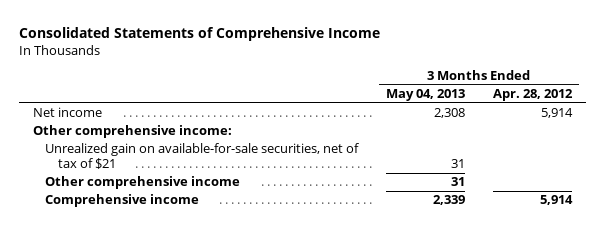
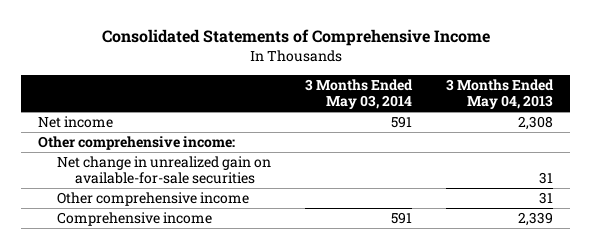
[492,89,573,102] Apr. 28, 2012 -> none
none -> [304,78,413,110] 3 Months Ended May 03, 2014
[45,143,360,170] Unrealized gain on available-for-sale securities, net of tax of $21 -> [56,155,271,185] Net change in unrealized gain on available-for-sale securities

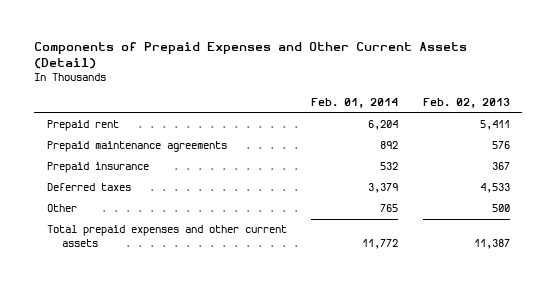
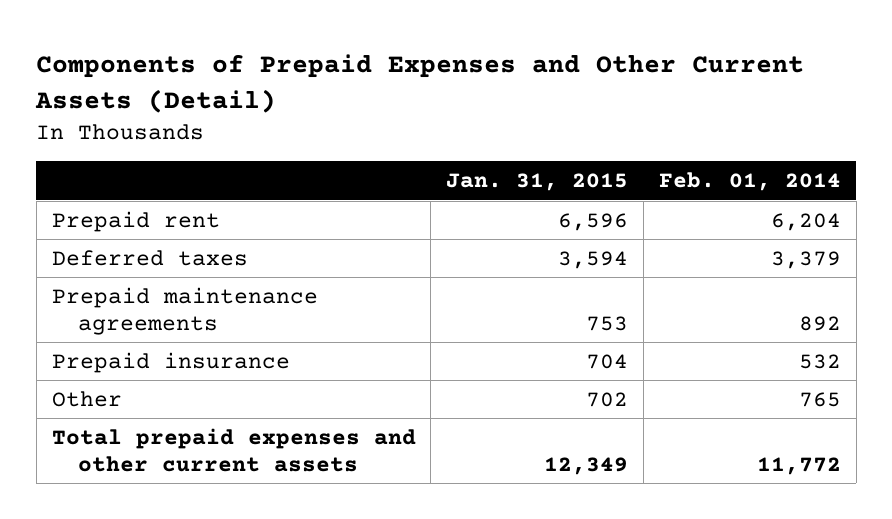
[422,98,510,109] Feb. 02, 2013 -> none
none -> [446,173,629,192] Jan. 31, 2015
[46,183,131,192] Deferred taxes -> [51,249,248,266] Deferred taxes

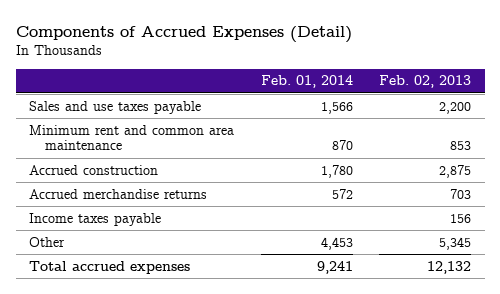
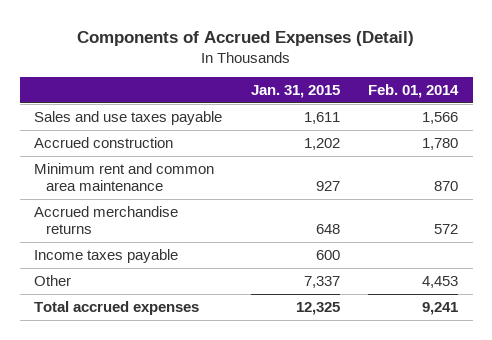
[379,75,472,89] Feb. 02, 2013 -> none
none -> [250,85,340,99] Jan. 31, 2015
[29,124,235,151] Minimum rent and common area maintenance -> [34,162,215,192] Minimum rent and common area maintenance

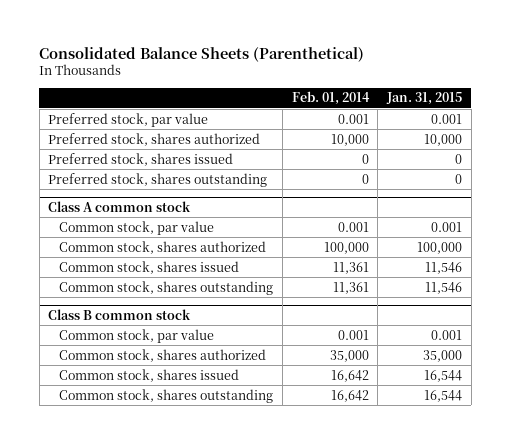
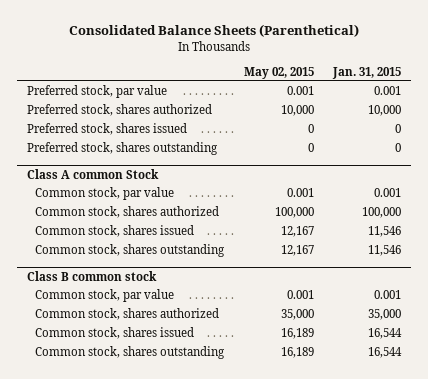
[291,91,370,106] Feb. 01, 2014 -> none
none -> [243,66,314,79] May 02, 2015
[48,200,192,212] Class A common stock -> [26,168,159,179] Class A common Stock

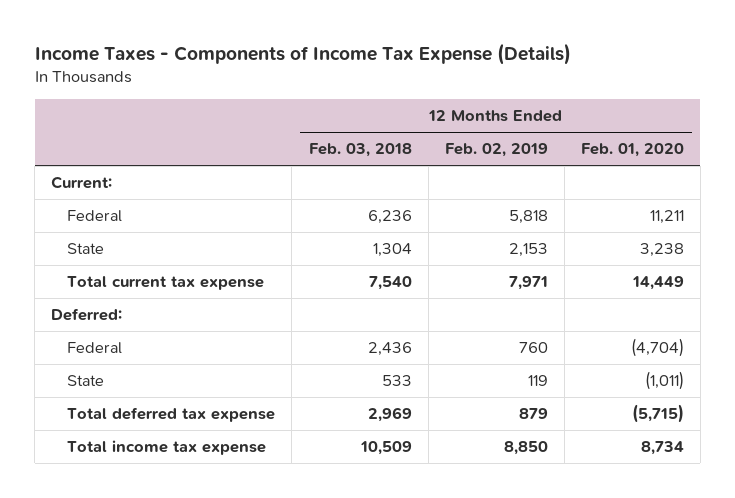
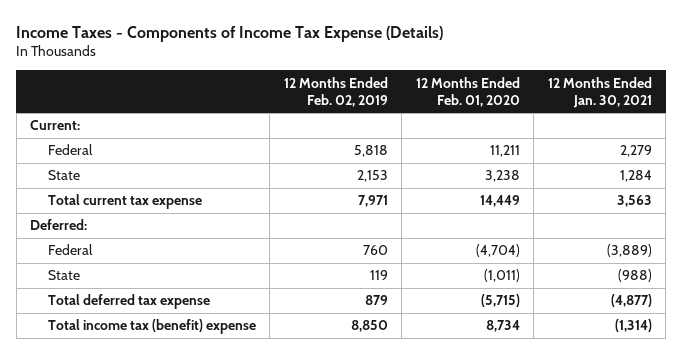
[308,143,412,158] Feb. 03, 2018 -> none
none -> [547,76,652,108] 12 Months Ended Jan. 30, 2021
[67,440,267,456] Total income tax expense -> [48,319,257,335] Total income tax (benefit) expense

